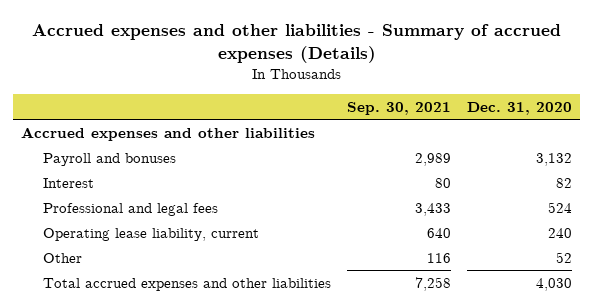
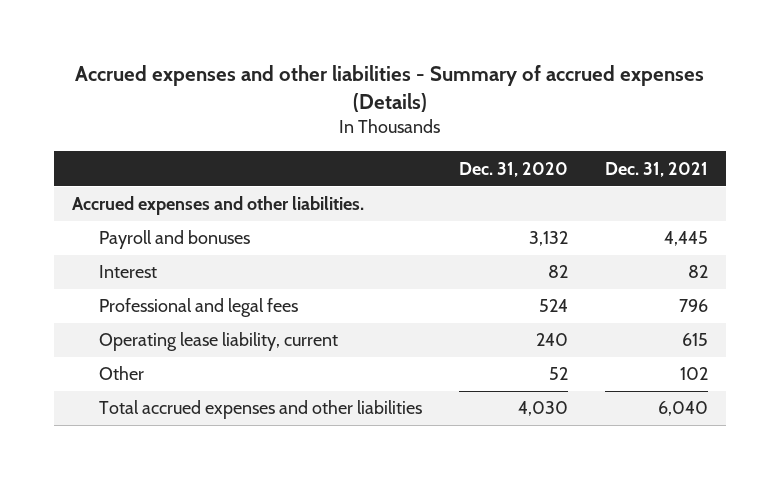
[346,101,451,115] Sep. 30, 2021 -> none
none -> [604,161,708,177] Dec. 31, 2021
[21,126,316,141] Accrued expenses and other liabilities -> [72,196,365,216] Accrued expenses and other liabilities.

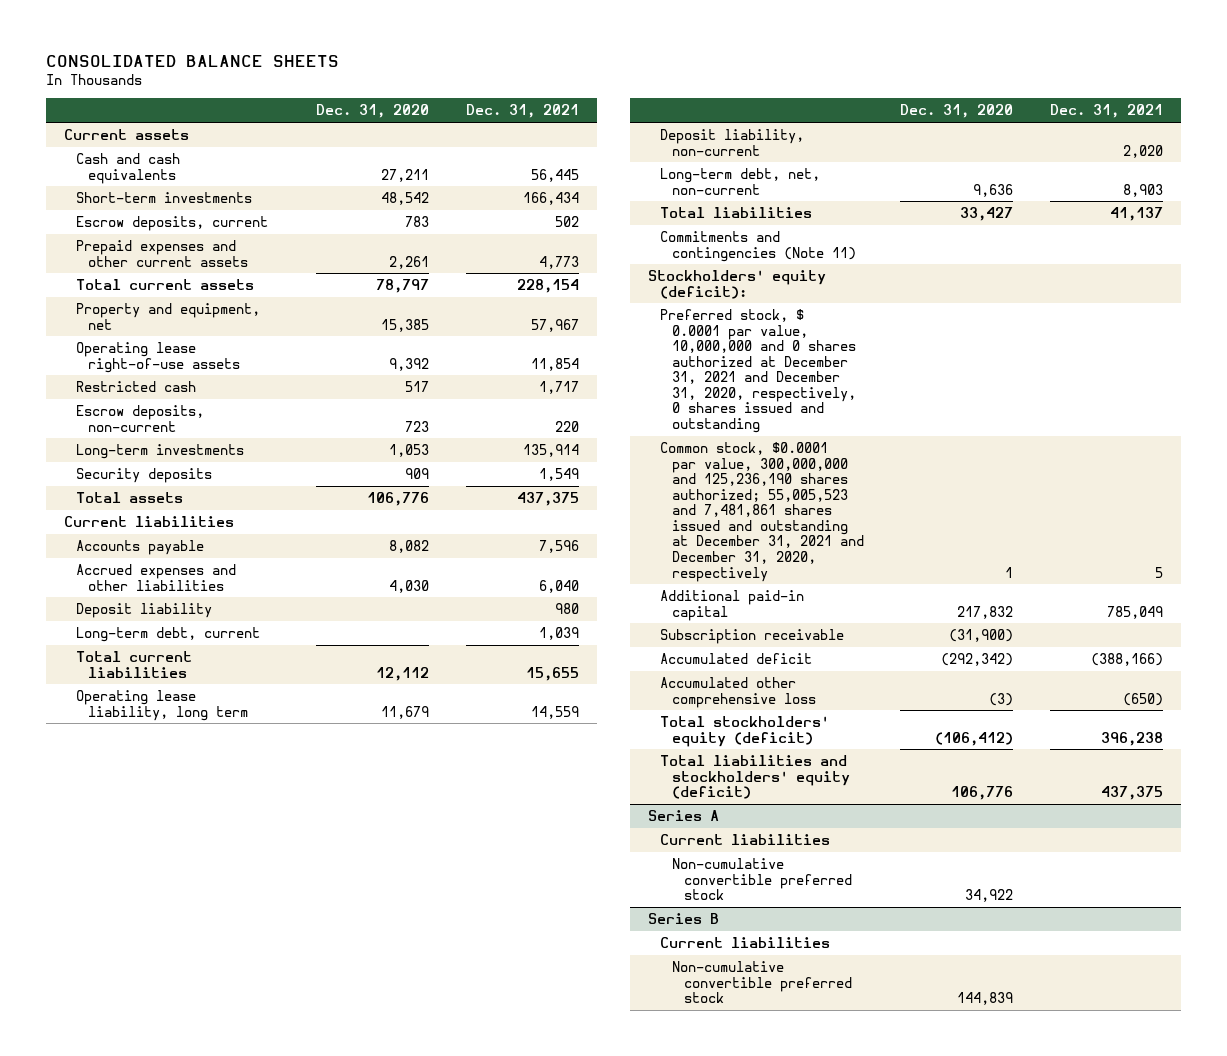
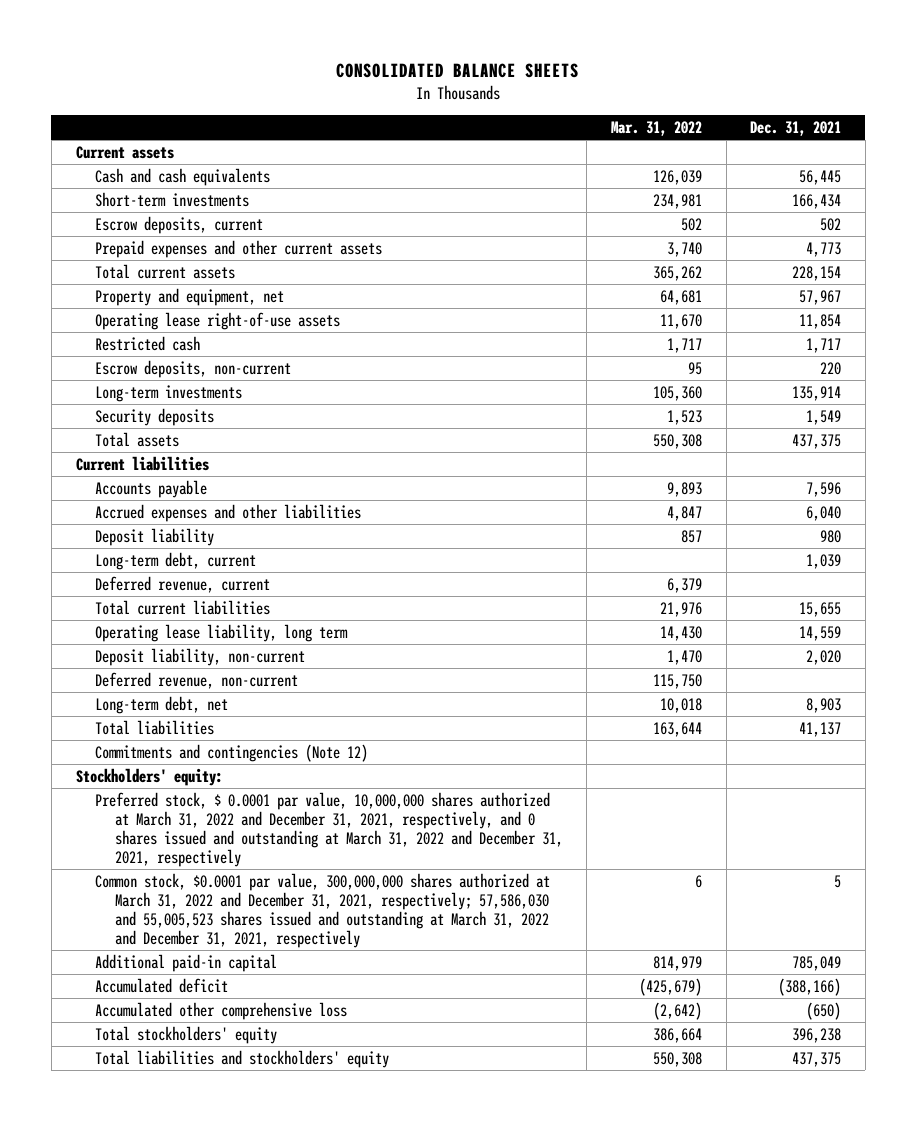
[316,104,430,119] Dec. 31, 2020 -> none
none -> [610,120,702,136] Mar. 31, 2022
none -> [95,575,271,593] Deferred revenue, current
none -> [95,671,299,689] Deferred revenue, non-current
[660,168,821,195] Long-term debt, net, non-current -> [95,695,229,714] Long-term debt, net
[660,231,856,262] Commitments and contingencies (Note 11) -> [95,743,369,762] Commitments and contingencies (Note 12)
[648,270,827,299] Stockholders' equity (deficit): -> [75,767,223,786] Stockholders' equity:
[660,309,856,433] Preferred stock, $ 0.0001 par value, 10,000,000 and 0 shares authorized at December 31, 2021 and December 31, 2020, respectively, 0 shares issued and outstanding -> [95,791,563,867] Preferred stock, $ 0.0001 par value, 10,000,000 shares authorized at March 31, 2022 and December 31, 2021, respectively, and 0 shares issued and outstanding at March 31, 2022 and December 31, 2021, respectively
[660,442,864,582] Common stock, $0.0001 par value, 300,000,000 and 125,236,190 shares authorized; 55,005,523 and 7,481,861 shares issued and outstanding at December 31, 2021 and December 31, 2020, respectively -> [95,872,551,948] Common stock, $0.0001 par value, 300,000,000 shares authorized at March 31, 2022 and December 31, 2021, respectively; 57,586,030 and 55,005,523 shares issued and outstanding at March 31, 2022 and December 31, 2021, respectively
[660,629,845,645] Subscription receivable -> none
[648,810,720,822] Series A -> none
[660,834,831,846] Current liabilities -> none
[671,858,852,901] Non-cumulative convertible preferred stock -> none
[648,913,720,925] Series B -> none
[660,937,831,949] Current liabilities -> none
[671,961,852,1004] Non-cumulative convertible preferred stock -> none
[660,716,830,747] Total stockholders' equity (deficit) -> [95,1025,278,1044] Total stockholders' equity
[660,755,850,800] Total liabilities and stockholders' equity (deficit) -> [95,1049,390,1068] Total liabilities and stockholders' equity

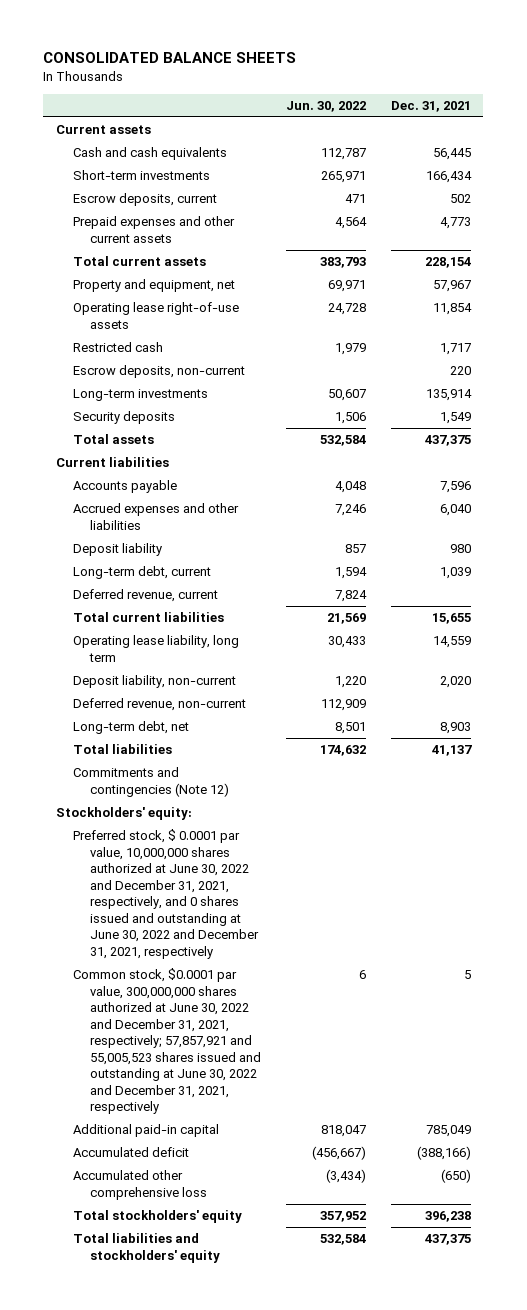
[610,120,702,136] Mar. 31, 2022 -> none
none -> [285,100,366,112] Jun. 30, 2022
[95,791,563,867] Preferred stock, $ 0.0001 par value, 10,000,000 shares authorized at March 31, 2022 and December 31, 2021, respectively, and 0 shares issued and outstanding at March 31, 2022 and December 31, 2021, respectively -> [72,829,259,959] Preferred stock, $ 0.0001 par value, 10,000,000 shares authorized at June 30, 2022 and December 31, 2021, respectively, and 0 shares issued and outstanding at June 30, 2022 and December 31, 2021, respectively
[95,872,551,948] Common stock, $0.0001 par value, 300,000,000 shares authorized at March 31, 2022 and December 31, 2021, respectively; 57,586,030 and 55,005,523 shares issued and outstanding at March 31, 2022 and December 31, 2021, respectively -> [72,968,261,1115] Common stock, $0.0001 par value, 300,000,000 shares authorized at June 30, 2022 and December 31, 2021, respectively; 57,857,921 and 55,005,523 shares issued and outstanding at June 30, 2022 and December 31, 2021, respectively

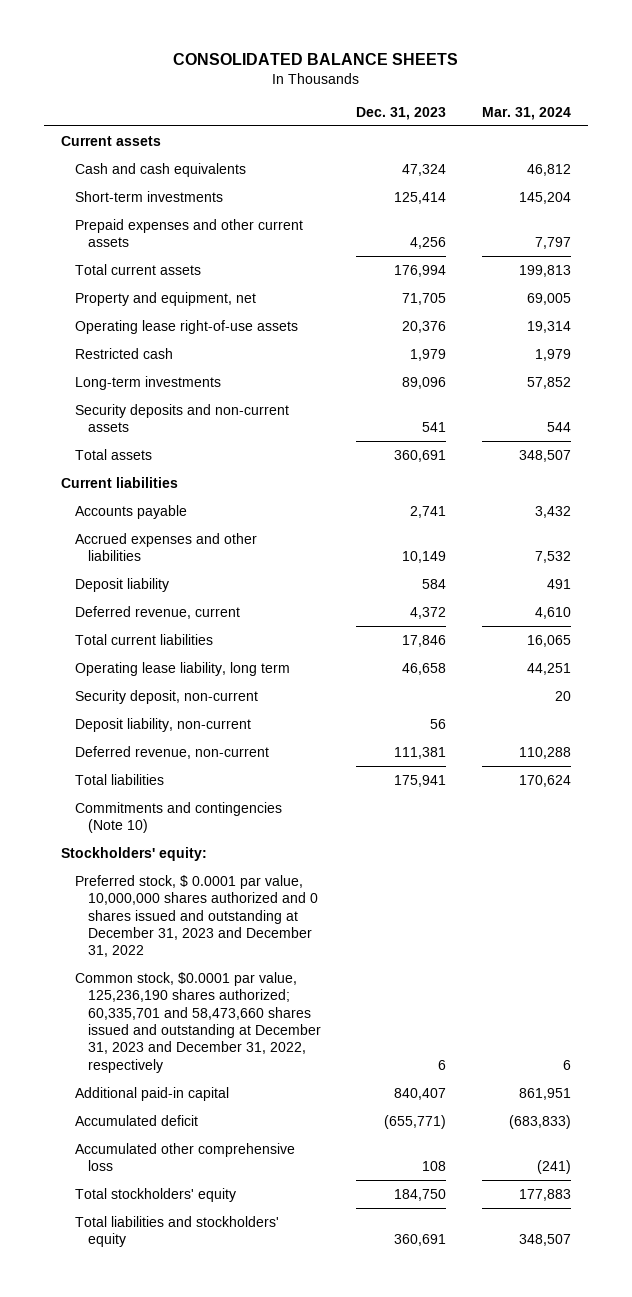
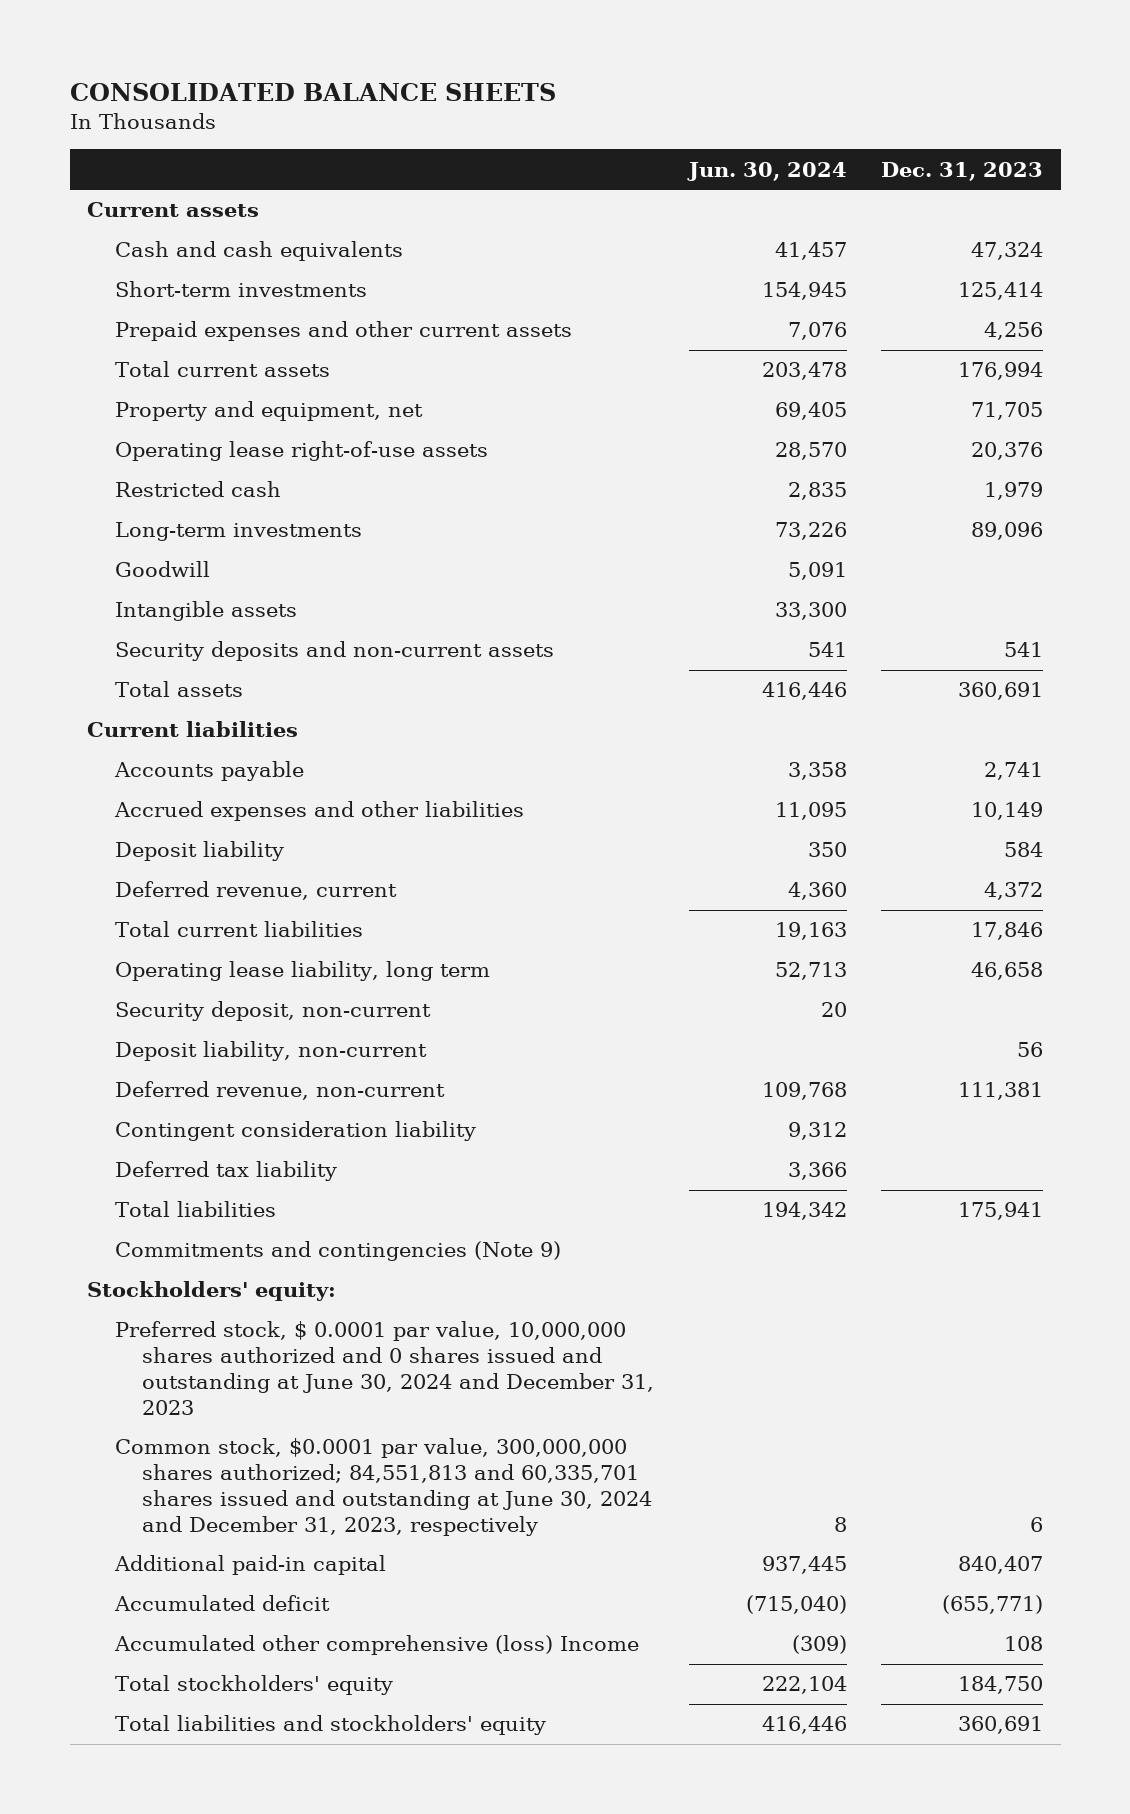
[481,106,571,120] Mar. 31, 2024 -> none
none -> [686,161,847,181] Jun. 30, 2024
none -> [114,561,210,578] Goodwill
none -> [114,601,297,622] Intangible assets
none -> [114,1121,476,1142] Contingent consideration liability
none -> [114,1161,337,1182] Deferred tax liability
[74,801,282,834] Commitments and contingencies (Note 10) -> [114,1241,561,1262] Commitments and contingencies (Note 9)
[74,874,319,958] Preferred stock, $ 0.0001 par value, 10,000,000 shares authorized and 0 shares issued and outstanding at December 31, 2023 and December 31, 2022 -> [114,1321,655,1416] Preferred stock, $ 0.0001 par value, 10,000,000 shares authorized and 0 shares issued and outstanding at June 30, 2024 and December 31, 2023
[74,971,322,1073] Common stock, $0.0001 par value, 125,236,190 shares authorized; 60,335,701 and 58,473,660 shares issued and outstanding at December 31, 2023 and December 31, 2022, respectively -> [114,1438,653,1537] Common stock, $0.0001 par value, 300,000,000 shares authorized; 84,551,813 and 60,335,701 shares issued and outstanding at June 30, 2024 and December 31, 2023, respectively
[74,1142,295,1172] Accumulated other comprehensive loss -> [113,1635,639,1656] Accumulated other comprehensive (loss) Income

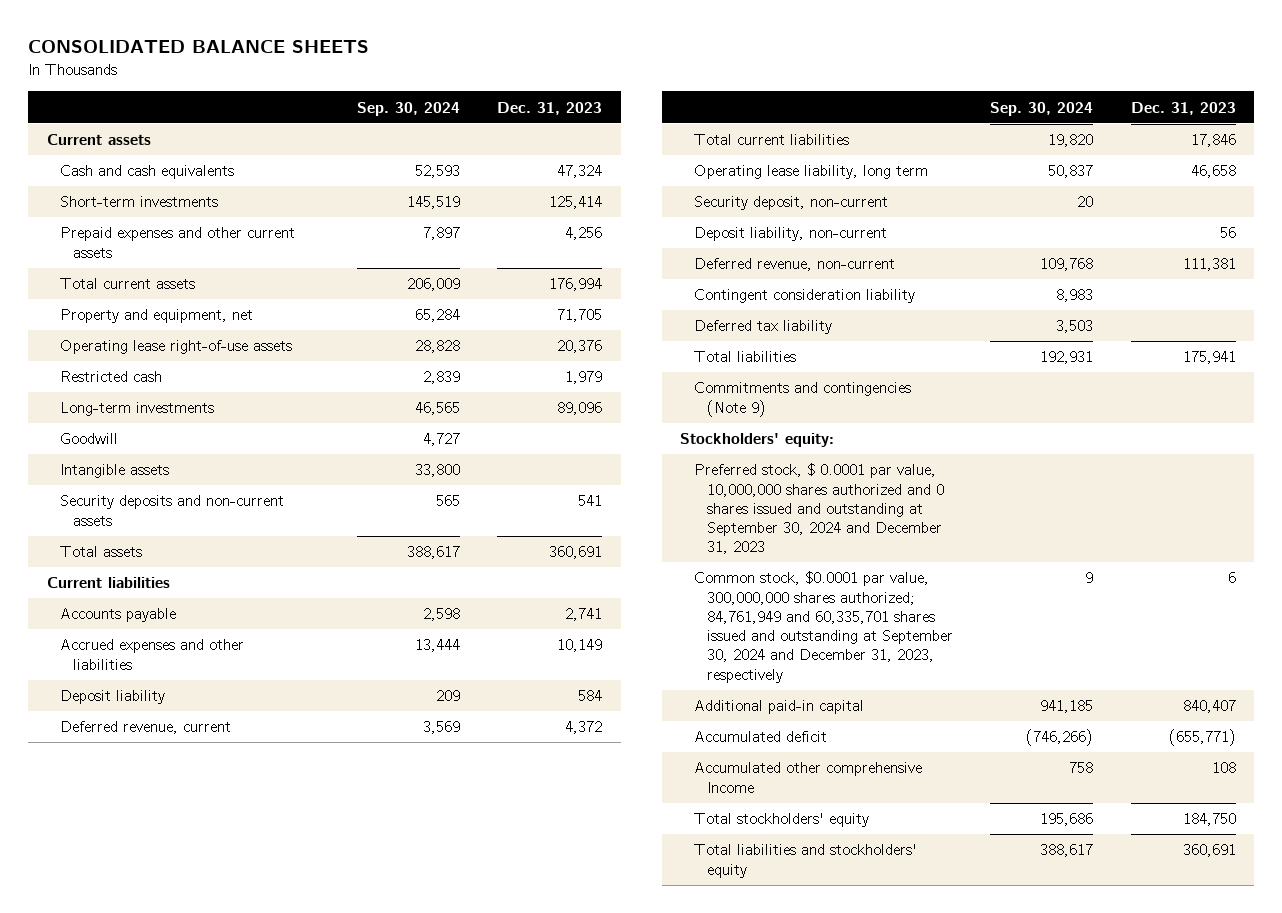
[686,161,847,181] Jun. 30, 2024 -> none
none -> [356,101,460,116] Sep. 30, 2024
[114,1321,655,1416] Preferred stock, $ 0.0001 par value, 10,000,000 shares authorized and 0 shares issued and outstanding at June 30, 2024 and December 31, 2023 -> [693,463,944,555] Preferred stock, $ 0.0001 par value, 10,000,000 shares authorized and 0 shares issued and outstanding at September 30, 2024 and December 31, 2023
[114,1438,653,1537] Common stock, $0.0001 par value, 300,000,000 shares authorized; 84,551,813 and 60,335,701 shares issued and outstanding at June 30, 2024 and December 31, 2023, respectively -> [693,571,953,683] Common stock, $0.0001 par value, 300,000,000 shares authorized; 84,761,949 and 60,335,701 shares issued and outstanding at September 30, 2024 and December 31, 2023, respectively
[113,1635,639,1656] Accumulated other comprehensive (loss) Income -> [693,762,922,793] Accumulated other comprehensive Income

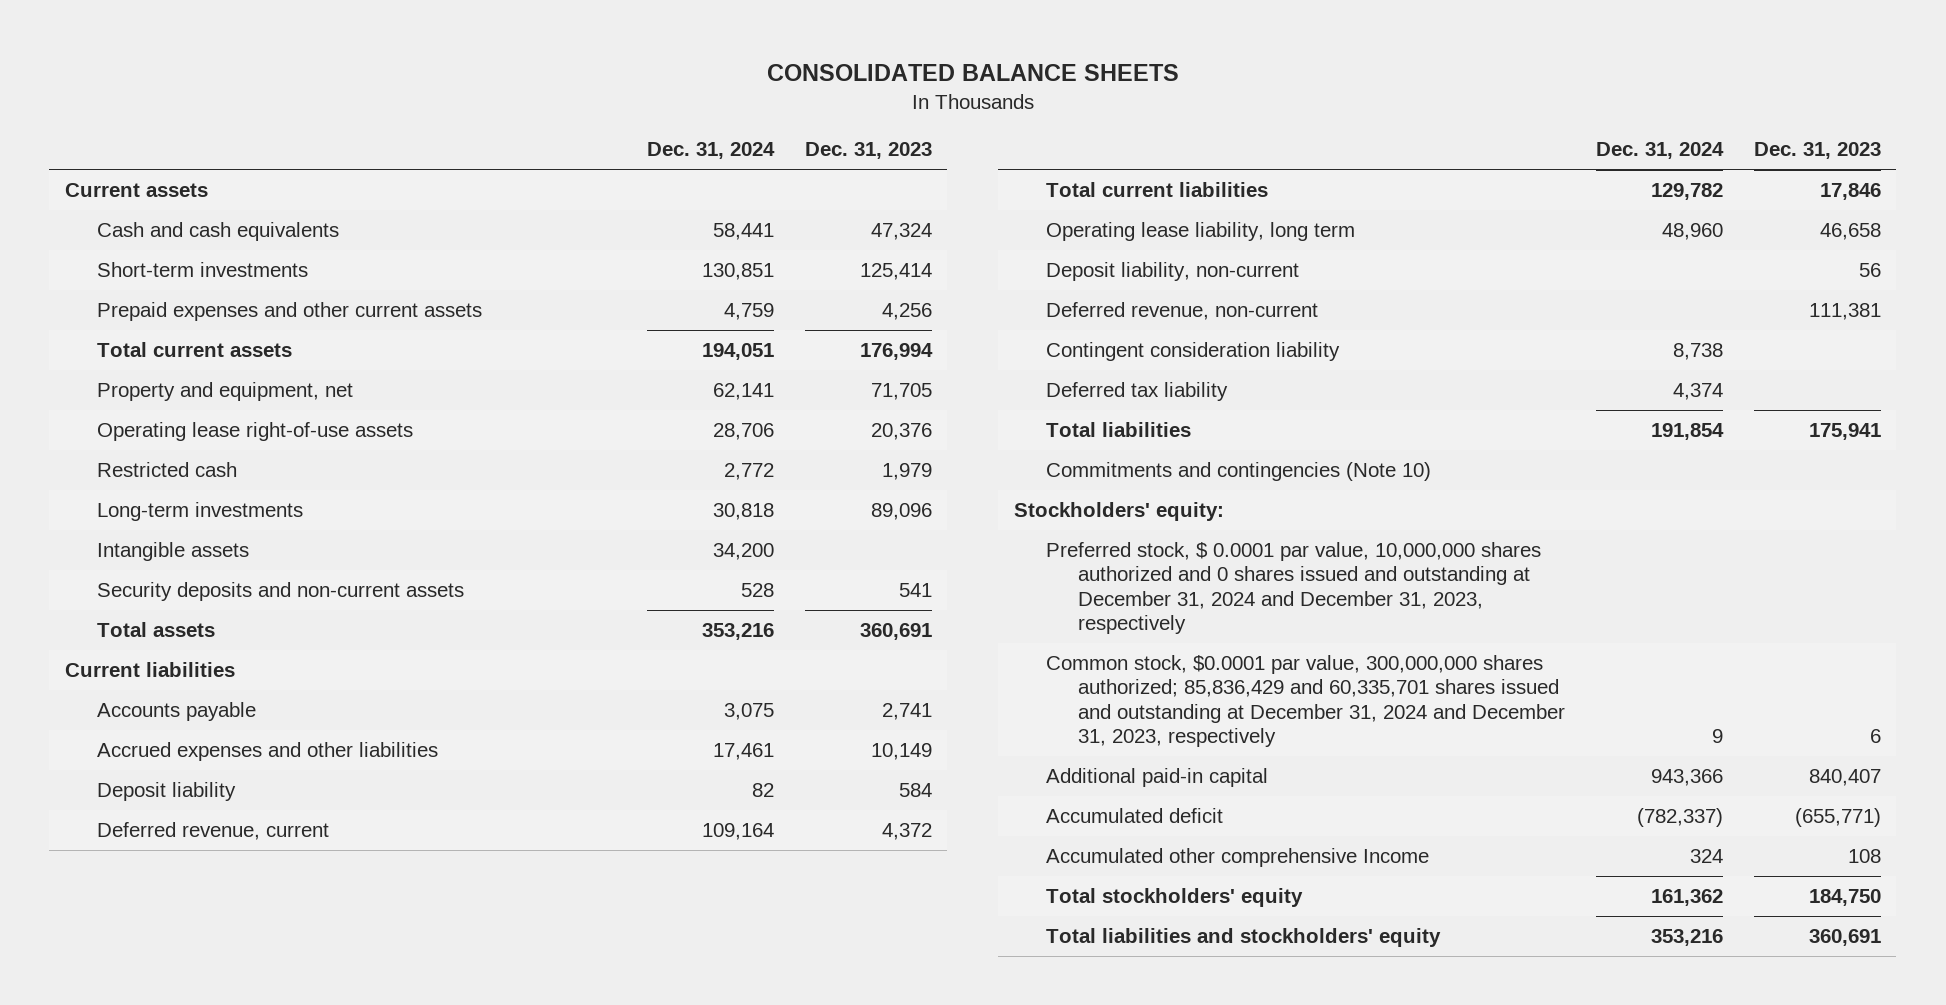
[356,101,460,116] Sep. 30, 2024 -> none
none -> [647,142,776,160] Dec. 31, 2024
[60,433,119,445] Goodwill -> none
[693,196,888,211] Security deposit, non-current -> none
[693,382,911,417] Commitments and contingencies (Note 9) -> [1045,462,1431,482] Commitments and contingencies (Note 10)
[693,463,944,555] Preferred stock, $ 0.0001 par value, 10,000,000 shares authorized and 0 shares issued and outstanding at September 30, 2024 and December 31, 2023 -> [1045,542,1541,635] Preferred stock, $ 0.0001 par value, 10,000,000 shares authorized and 0 shares issued and outstanding at December 31, 2024 and December 31, 2023, respectively
[693,571,953,683] Common stock, $0.0001 par value, 300,000,000 shares authorized; 84,761,949 and 60,335,701 shares issued and outstanding at September 30, 2024 and December 31, 2023, respectively -> [1045,655,1565,748] Common stock, $0.0001 par value, 300,000,000 shares authorized; 85,836,429 and 60,335,701 shares issued and outstanding at December 31, 2024 and December 31, 2023, respectively

